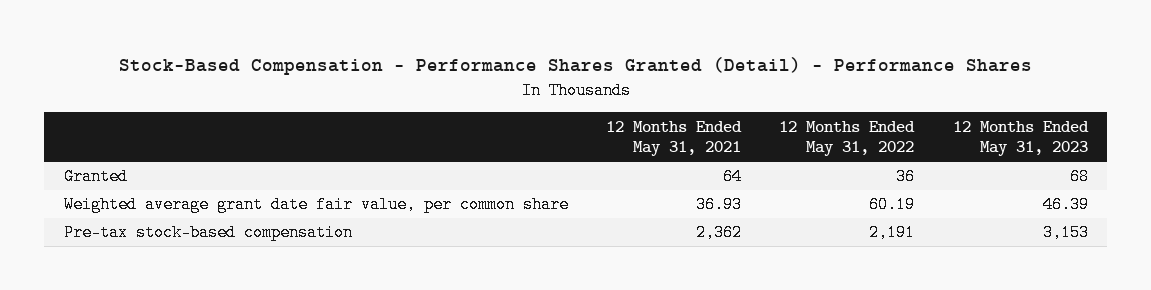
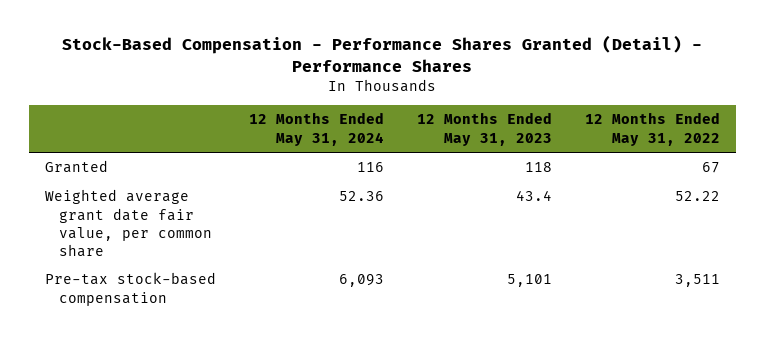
[605,120,742,157] 12 Months Ended May 31, 2021 -> none
none -> [248,112,384,146] 12 Months Ended May 31, 2024
[896,168,916,186] 36 -> [701,162,720,174] 67
[1069,168,1089,186] 68 -> [524,162,552,173] 118
[869,196,916,214] 60.19 -> [674,191,720,202] 52.22
[1042,196,1089,214] 46.39 -> [515,190,552,202] 43.4
[869,224,916,242] 2,191 -> [674,274,720,288] 3,511
[1042,224,1089,242] 3,153 -> [506,274,552,288] 5,101

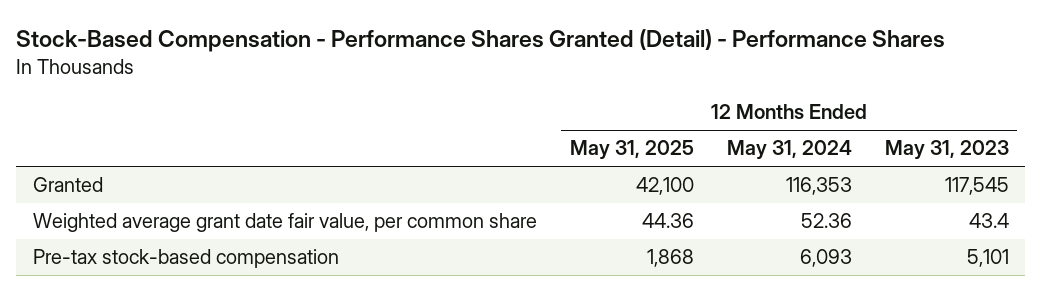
[584,112,720,146] 12 Months Ended May 31, 2022 -> none
none -> [569,140,694,161] May 31, 2025
[356,162,384,173] 116 -> [785,177,852,196] 116,353
[524,162,552,173] 118 -> [944,177,1009,196] 117,545

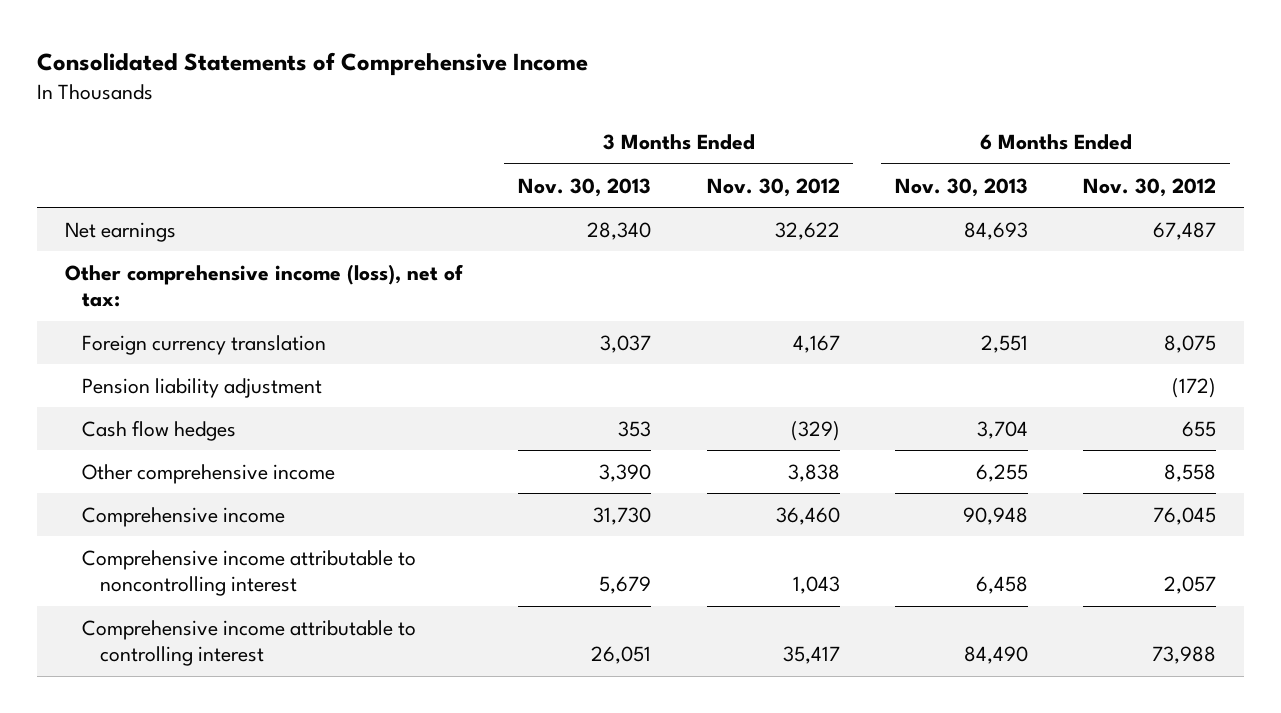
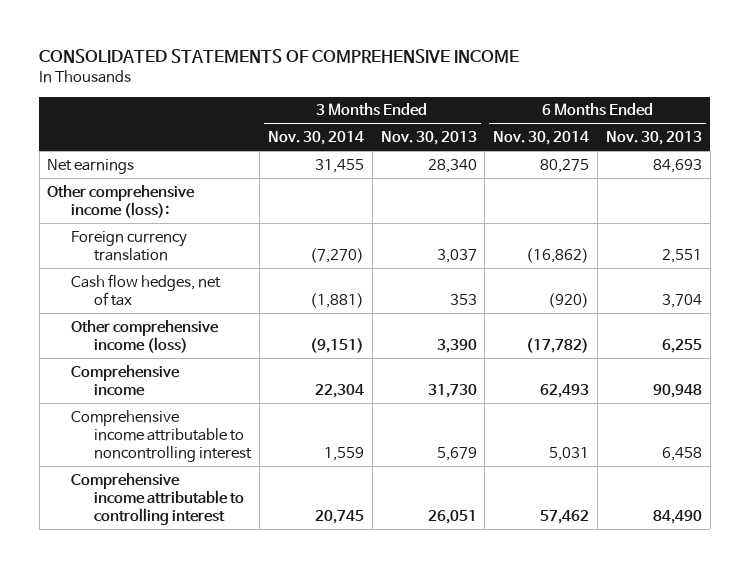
[36,52,588,77] Consolidated Statements of Comprehensive Income -> [39,48,520,63] CONSOLIDATED STATEMENTS OF COMPREHENSIVE INCOME
[706,177,840,197] Nov. 30, 2012 -> none
[1083,177,1217,197] Nov. 30, 2012 -> none
none -> [267,130,364,145] Nov. 30, 2014
none -> [493,130,590,145] Nov. 30, 2014
[64,263,463,308] Other comprehensive income (loss), net of tax: -> [47,184,196,218] Other comprehensive income (loss):
[82,377,323,398] Pension liability adjustment -> none
[82,419,237,441] Cash flow hedges -> [70,273,221,306] Cash flow hedges, net of tax
[82,463,336,484] Other comprehensive income -> [70,319,219,353] Other comprehensive income (loss)

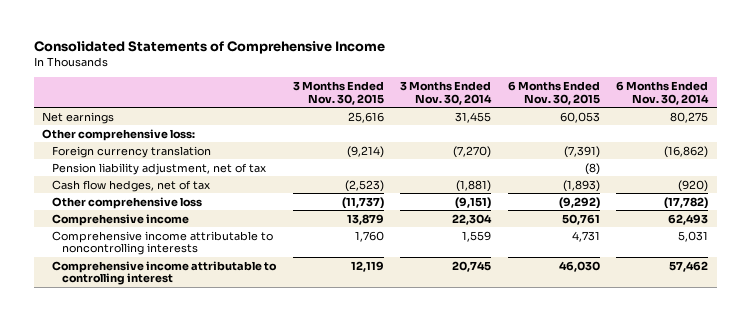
[39,48,520,63] CONSOLIDATED STATEMENTS OF COMPREHENSIVE INCOME -> [33,40,385,54] Consolidated Statements of Comprehensive Income
[380,130,477,145] Nov. 30, 2013 -> none
[605,130,702,145] Nov. 30, 2013 -> none
none -> [292,80,384,105] 3 Months Ended Nov. 30, 2015
none -> [507,80,600,105] 6 Months Ended Nov. 30, 2015
[47,184,196,218] Other comprehensive income (loss): -> [41,128,195,141] Other comprehensive loss:
none -> [52,162,267,175] Pension liability adjustment, net of tax
[70,319,219,353] Other comprehensive income (loss) -> [52,196,203,209] Other comprehensive loss
[70,409,253,463] Comprehensive income attributable to noncontrolling interest -> [52,230,274,256] Comprehensive income attributable to noncontrolling interests

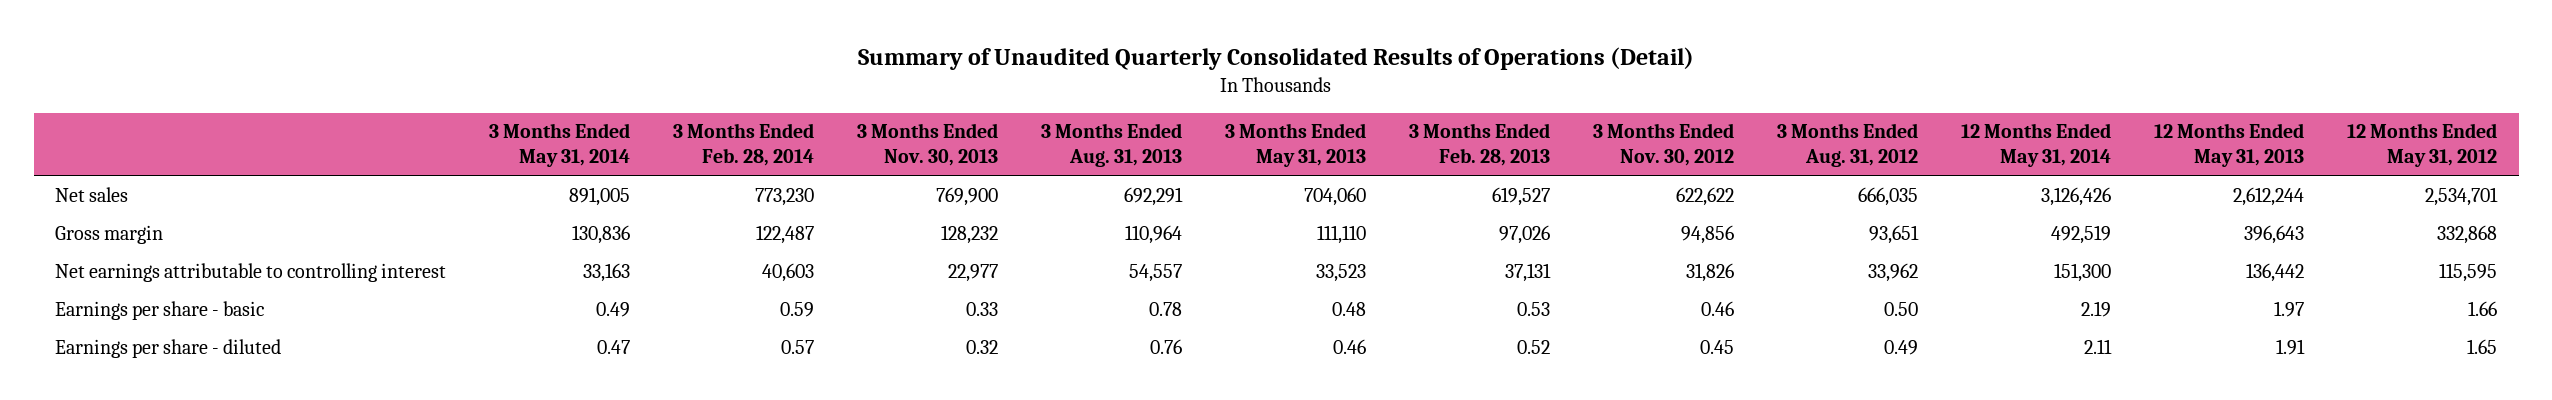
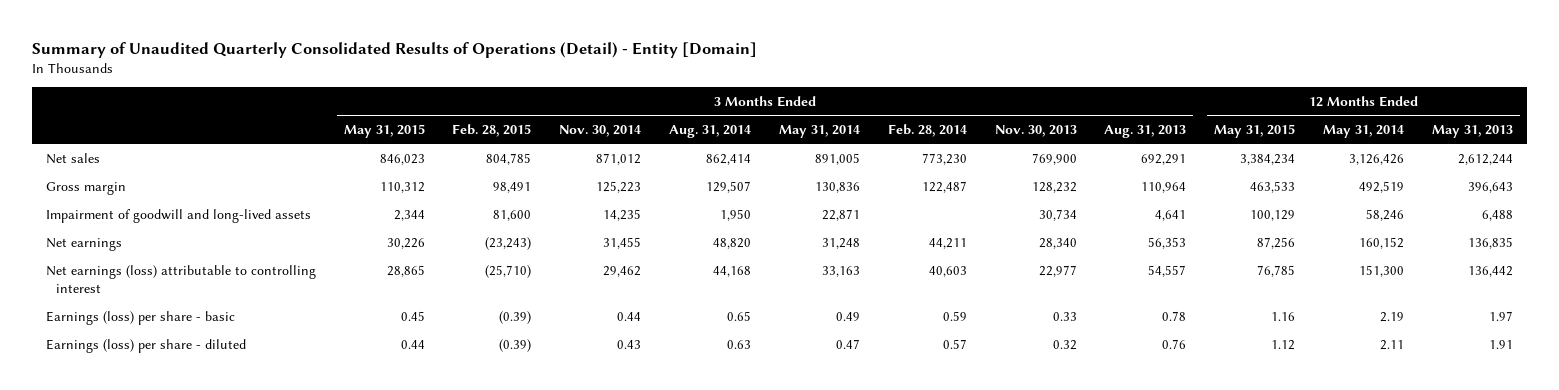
[858,47,1695,71] Summary of Unaudited Quarterly Consolidated Results of Operations (Detail) -> [31,41,757,58] Summary of Unaudited Quarterly Consolidated Results of Operations (Detail) - Entity [Domain]
[1225,123,1367,168] 3 Months Ended May 31, 2013 -> none
[1409,123,1551,167] 3 Months Ended Feb. 28, 2013 -> none
[1593,123,1735,167] 3 Months Ended Nov. 30, 2012 -> none
[1777,123,1919,168] 3 Months Ended Aug. 31, 2012 -> none
[2347,123,2498,168] 12 Months Ended May 31, 2012 -> none
none -> [343,123,425,138] May 31, 2015
none -> [452,123,532,137] Feb. 28, 2015
none -> [559,124,642,137] Nov. 30, 2014
none -> [669,124,752,138] Aug. 31, 2014
none -> [1214,123,1296,138] May 31, 2015
none -> [45,208,311,223] Impairment of goodwill and long-lived assets
none -> [45,237,122,251] Net earnings
[55,262,447,282] Net earnings attributable to controlling interest -> [45,264,316,293] Net earnings (loss) attributable to controlling interest
[55,300,265,320] Earnings per share - basic -> [45,310,235,325] Earnings (loss) per share - basic
[55,338,282,358] Earnings per share - diluted -> [45,338,246,353] Earnings (loss) per share - diluted

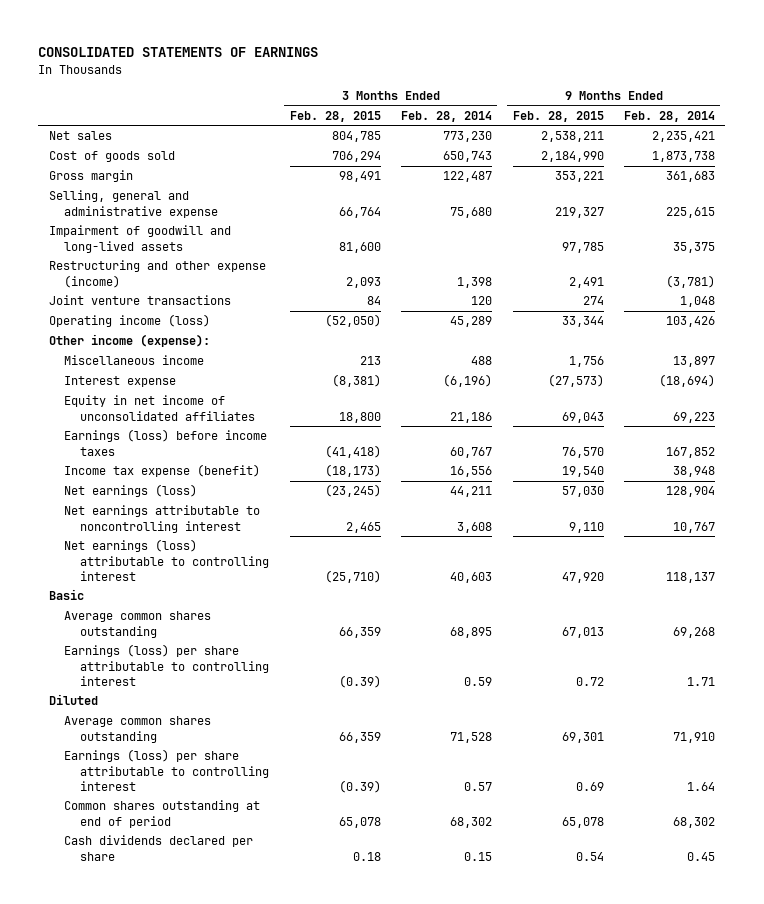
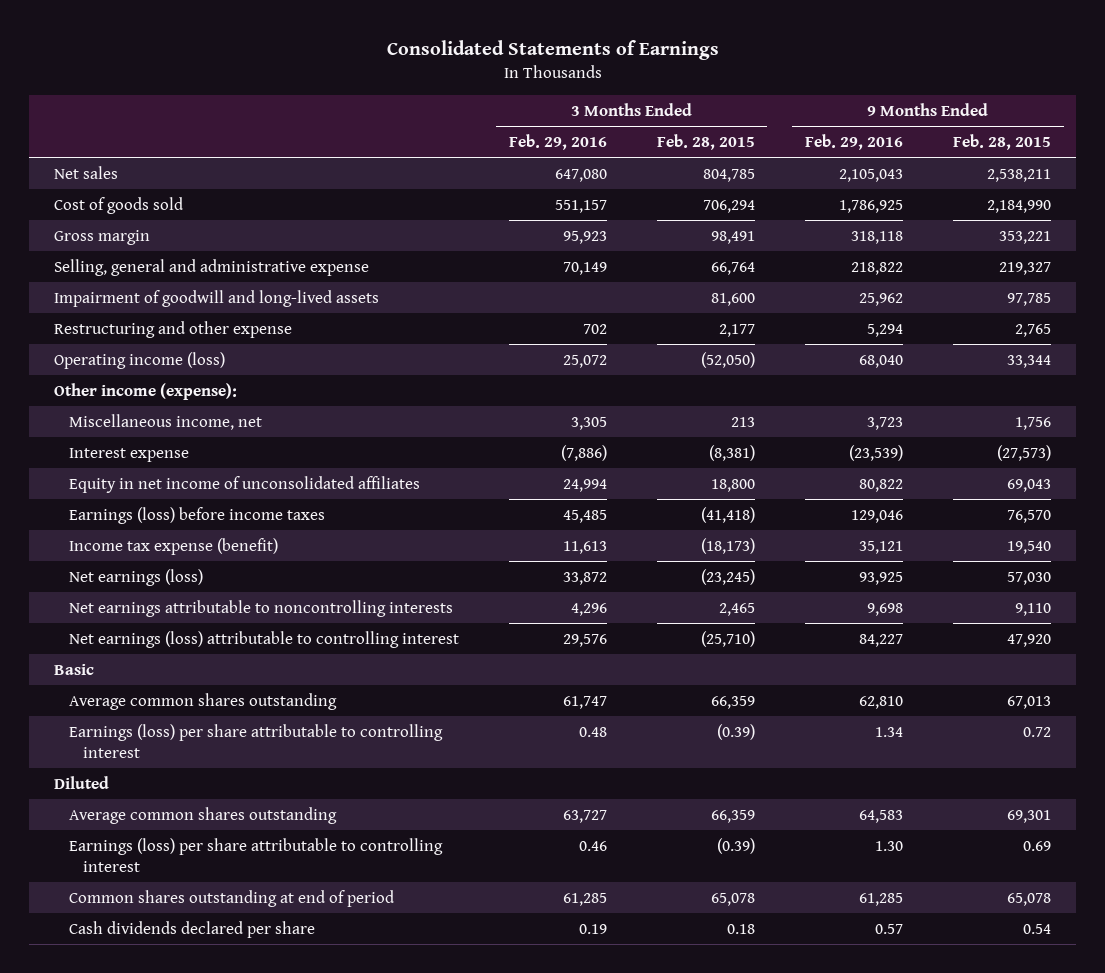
[38,47,319,58] CONSOLIDATED STATEMENTS OF EARNINGS -> [386,40,719,61] Consolidated Statements of Earnings
[401,111,493,123] Feb. 28, 2014 -> none
[624,111,716,123] Feb. 28, 2014 -> none
none -> [508,134,607,151] Feb. 29, 2016
none -> [804,134,903,151] Feb. 29, 2016
[48,295,231,306] Joint venture transactions -> none
[48,260,266,288] Restructuring and other expense (income) -> [54,320,293,338] Restructuring and other expense
[345,276,381,288] 2,093 -> [718,323,755,337] 2,177
[568,276,604,288] 2,491 -> [1015,323,1052,337] 2,765
[64,355,205,366] Miscellaneous income -> [68,413,262,430] Miscellaneous income, net
[64,505,261,533] Net earnings attributable to noncontrolling interest -> [68,599,453,617] Net earnings attributable to noncontrolling interests

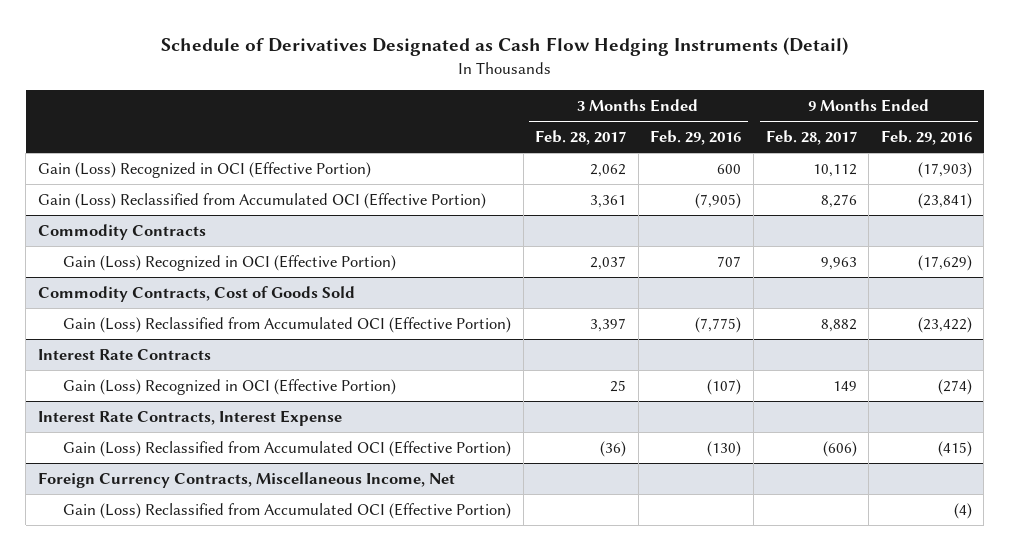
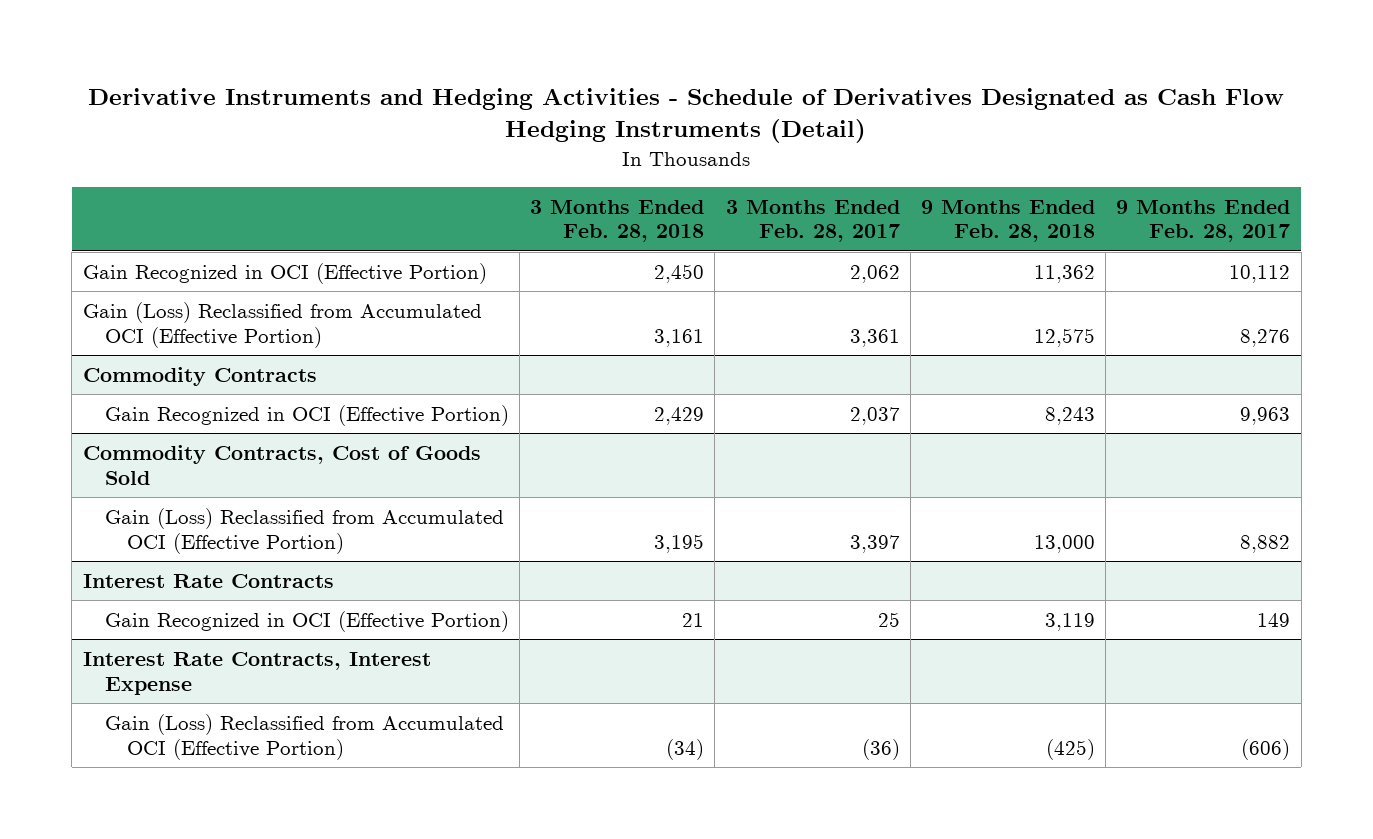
[160,37,848,57] Schedule of Derivatives Designated as Cash Flow Hedging Instruments (Detail) -> [88,87,1285,144] Derivative Instruments and Hedging Activities - Schedule of Derivatives Designated as Cash Flow Hedging Instruments (Detail)
[650,130,742,146] Feb. 29, 2016 -> none
[880,130,972,146] Feb. 29, 2016 -> none
none -> [530,199,705,243] 3 Months Ended Feb. 28, 2018
none -> [921,199,1096,243] 9 Months Ended Feb. 28, 2018
[37,161,371,178] Gain (Loss) Recognized in OCI (Effective Portion) -> [82,262,487,284] Gain Recognized in OCI (Effective Portion)
[63,254,397,271] Gain (Loss) Recognized in OCI (Effective Portion) -> [104,404,509,426] Gain Recognized in OCI (Effective Portion)
[63,378,397,395] Gain (Loss) Recognized in OCI (Effective Portion) -> [104,610,509,632] Gain Recognized in OCI (Effective Portion)
[37,471,455,488] Foreign Currency Contracts, Miscellaneous Income, Net -> none
[63,502,512,519] Gain (Loss) Reclassified from Accumulated OCI (Effective Portion) -> none

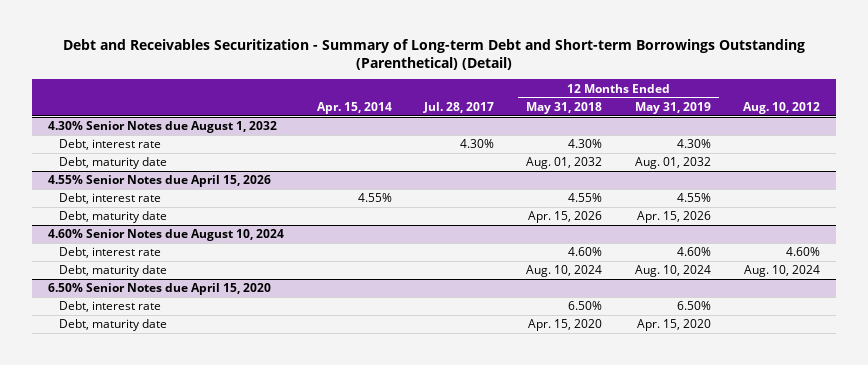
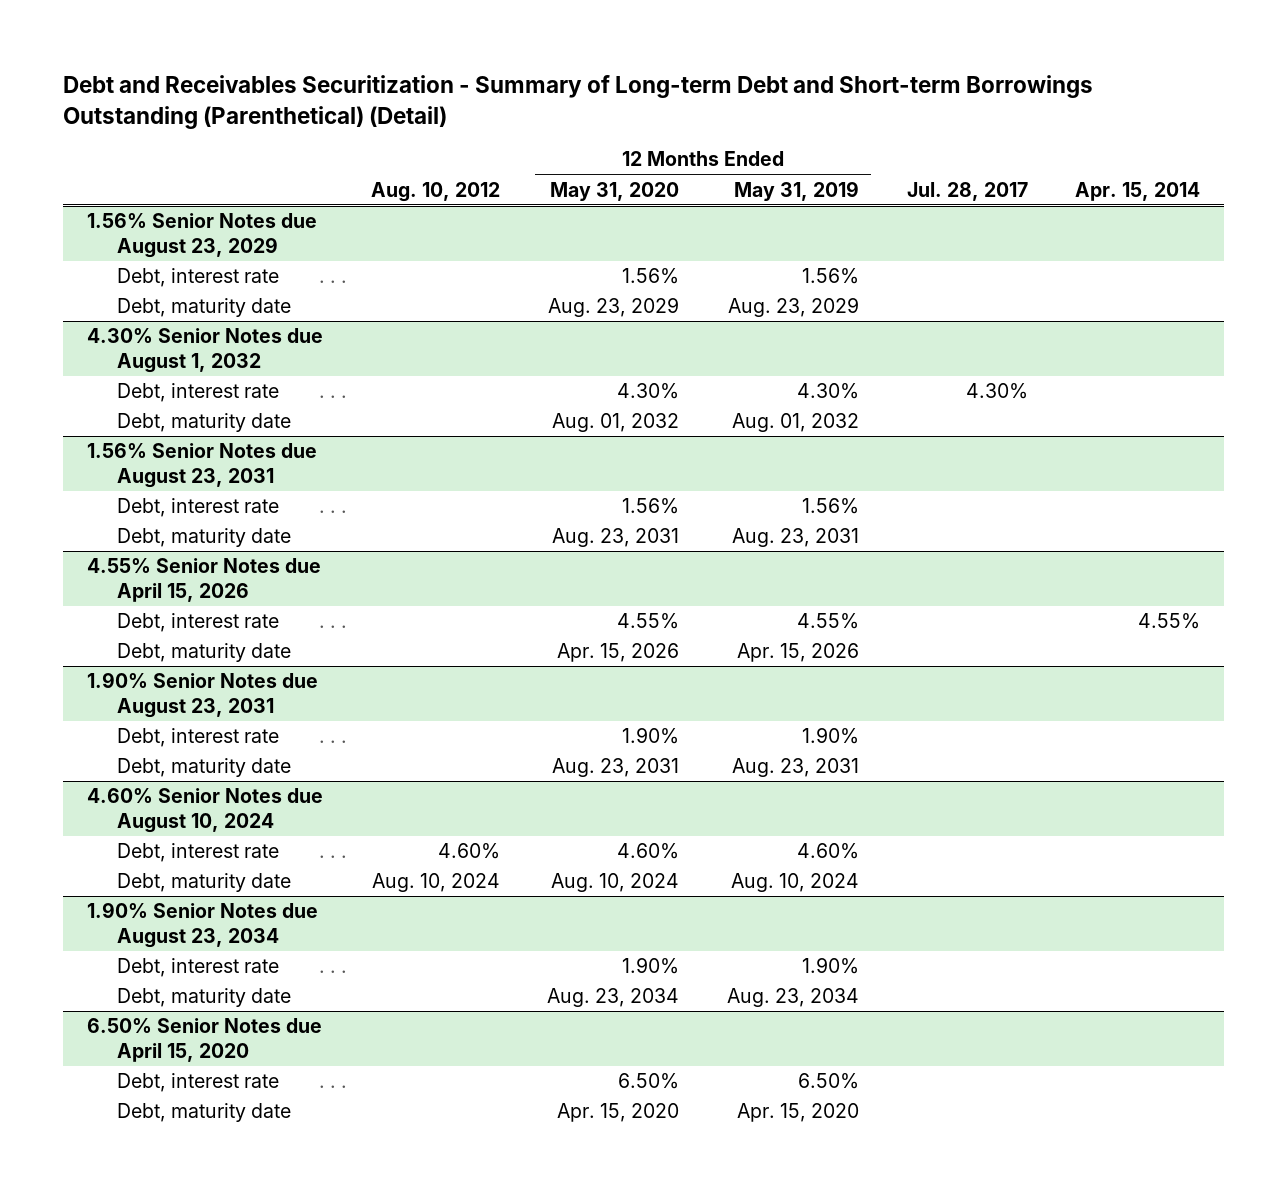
[526,101,603,114] May 31, 2018 -> none
none -> [550,181,680,201] May 31, 2020
none -> [86,213,317,258] 1.56% Senior Notes due August 23, 2029
none -> [117,268,280,288] Debt, interest rate
none -> [117,298,292,318] Debt, maturity date
none -> [86,443,317,488] 1.56% Senior Notes due August 23, 2031
none -> [117,498,280,518] Debt, interest rate
none -> [117,528,292,548] Debt, maturity date
none -> [86,672,318,718] 1.90% Senior Notes due August 23, 2031
none -> [117,728,280,748] Debt, interest rate
none -> [117,758,292,778] Debt, maturity date
none -> [86,902,318,948] 1.90% Senior Notes due August 23, 2034
none -> [117,958,280,978] Debt, interest rate
none -> [117,988,292,1008] Debt, maturity date

